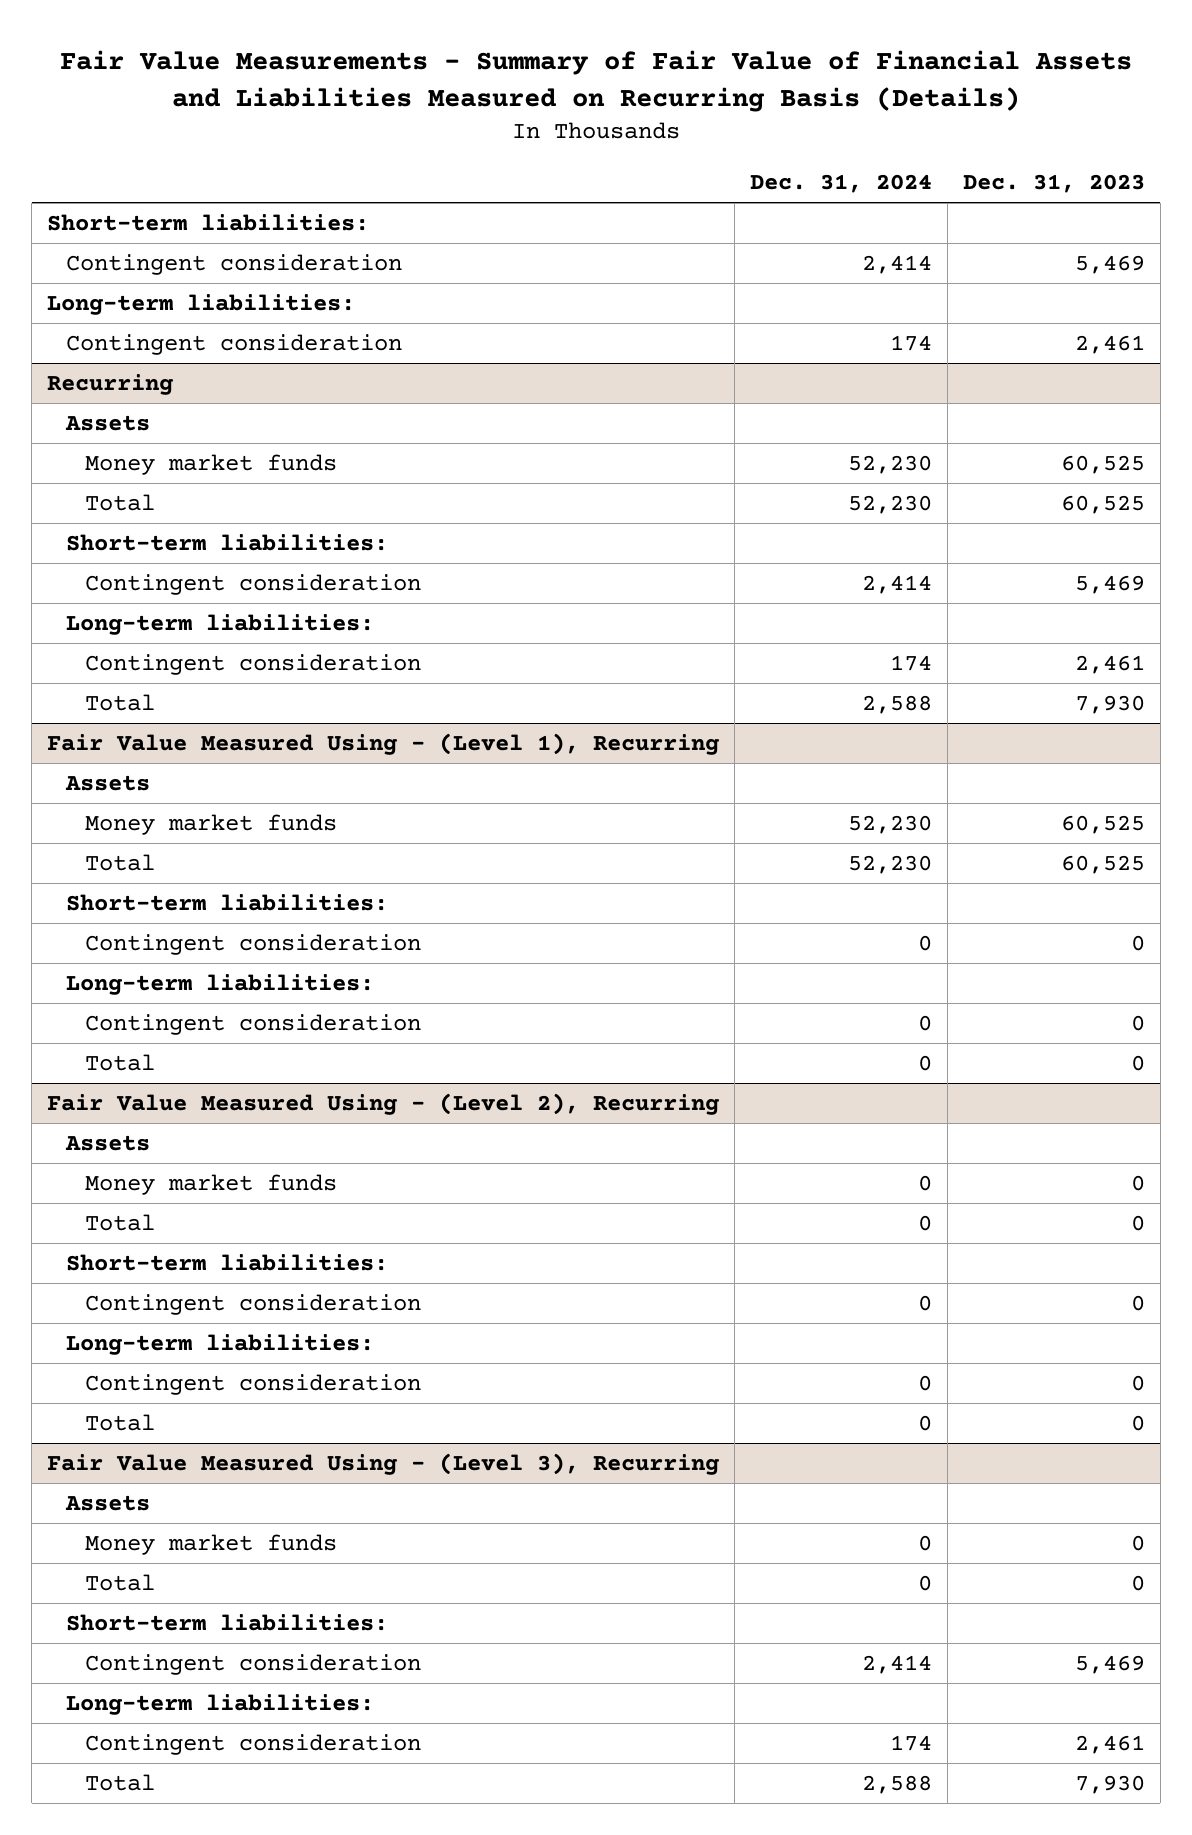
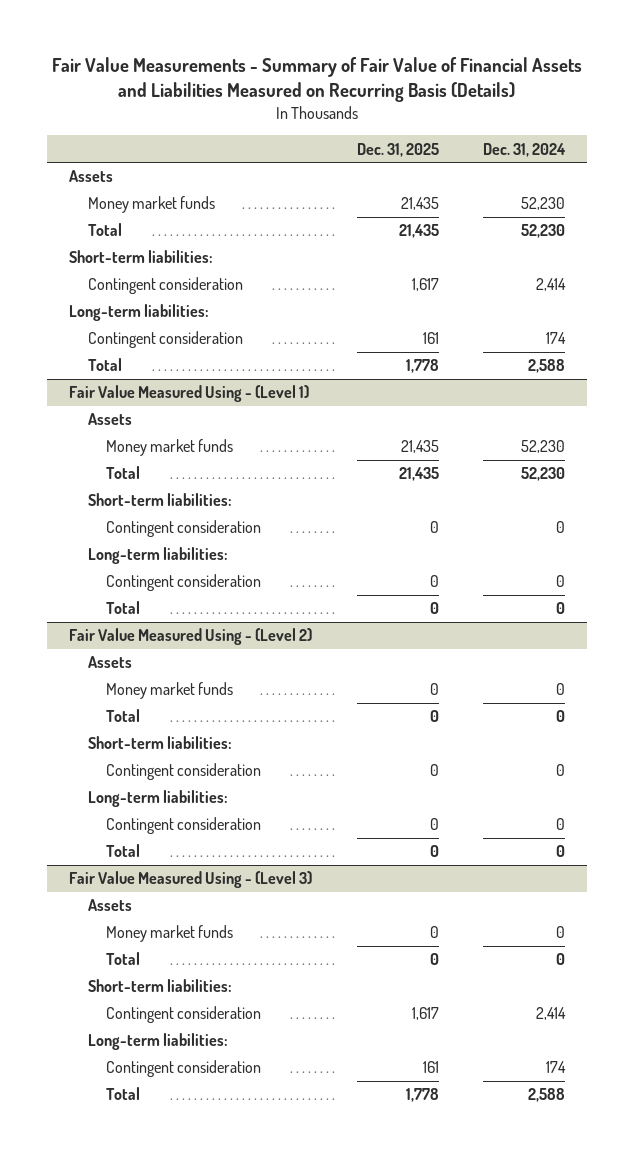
[963,174,1146,194] Dec. 31, 2023 -> none
none -> [356,142,439,157] Dec. 31, 2025
[47,213,370,231] Short-term liabilities: -> none
[65,253,402,275] Contingent consideration -> none
[47,293,356,315] Long-term liabilities: -> none
[65,333,402,355] Contingent consideration -> none
[47,373,174,395] Recurring -> none
[47,732,720,755] Fair Value Measured Using - (Level 1), Recurring -> [69,385,310,403] Fair Value Measured Using - (Level 1)
[47,1092,720,1115] Fair Value Measured Using - (Level 2), Recurring -> [69,628,313,646] Fair Value Measured Using - (Level 2)
[47,1452,720,1475] Fair Value Measured Using - (Level 3), Recurring -> [69,871,313,889] Fair Value Measured Using - (Level 3)

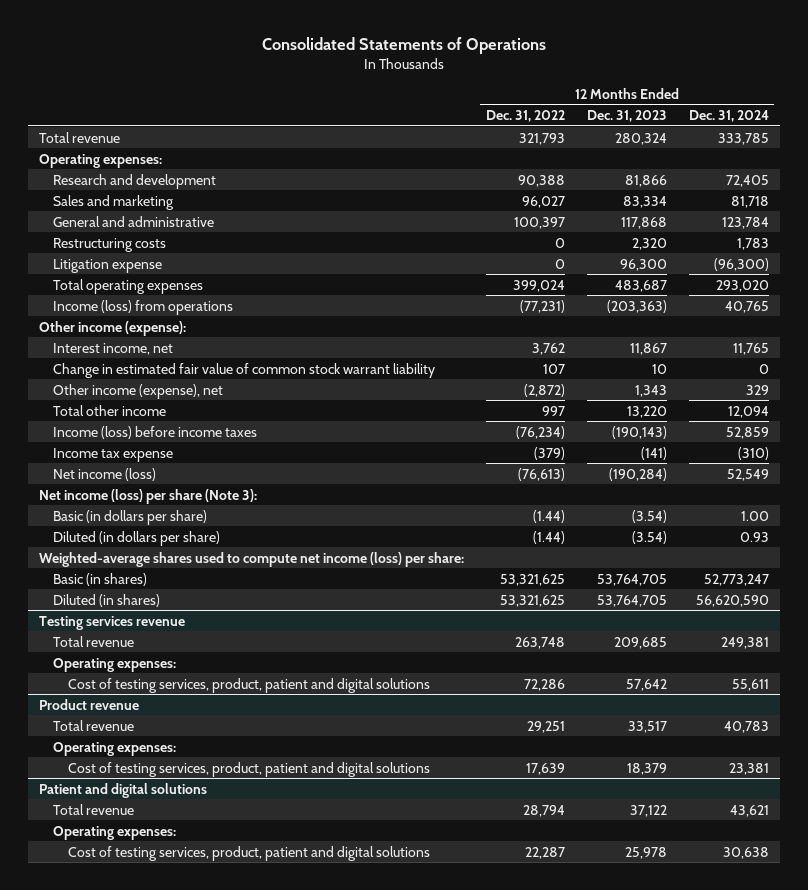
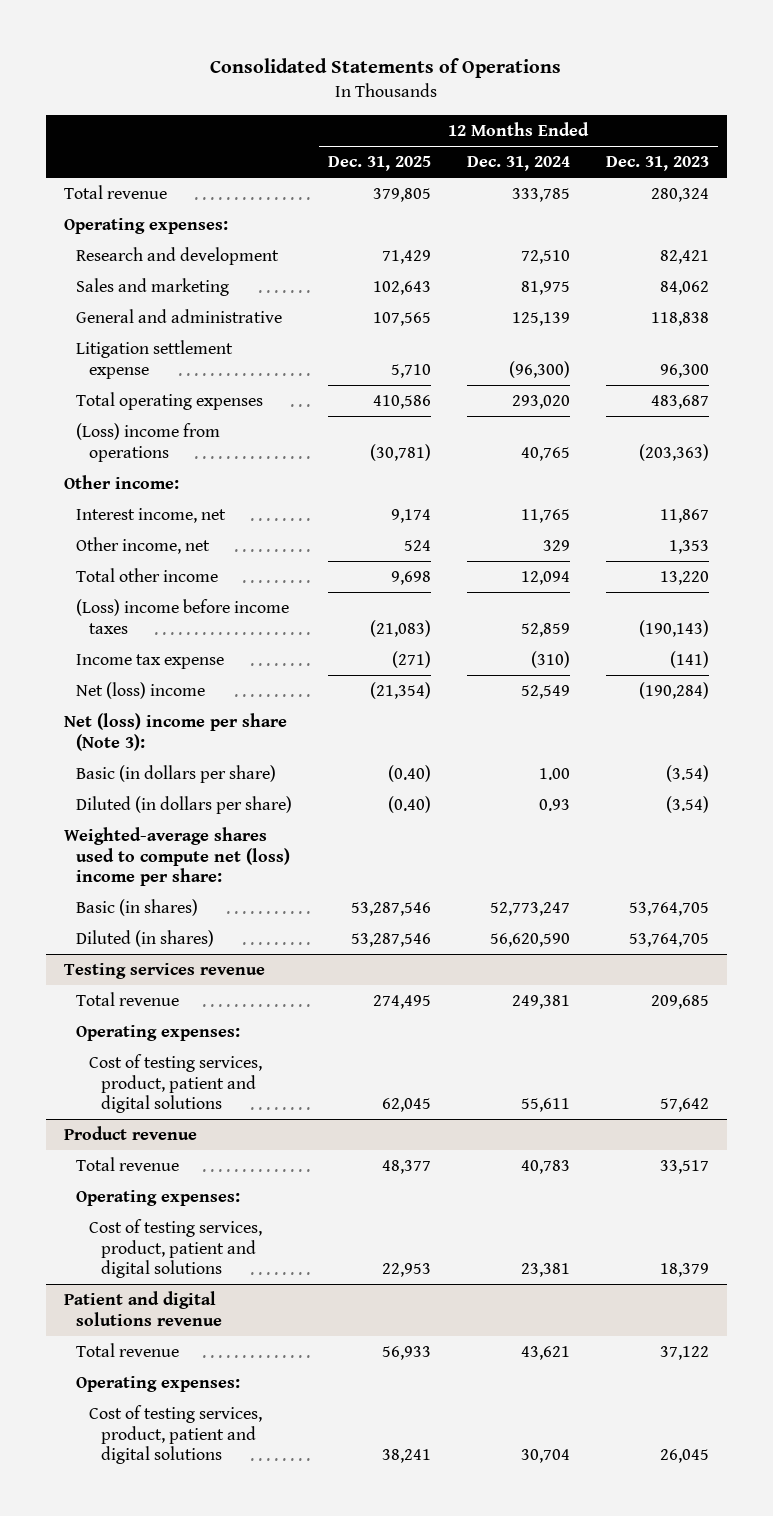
[485,110,565,123] Dec. 31, 2022 -> none
none -> [328,156,432,172] Dec. 31, 2025
[53,237,167,252] Restructuring costs -> none
[624,174,667,187] 81,866 -> [659,250,709,265] 82,421
[725,174,769,187] 72,405 -> [520,250,570,265] 72,510
[622,195,667,208] 83,334 -> [659,281,709,296] 84,062
[730,195,769,208] 81,718 -> [520,281,570,296] 81,975
[620,216,667,229] 117,868 -> [650,312,709,327] 118,838
[721,216,769,229] 123,784 -> [511,312,570,327] 125,139
[53,258,163,273] Litigation expense -> [76,340,234,379] Litigation settlement expense
[53,299,234,315] Income (loss) from operations -> [76,423,221,462] (Loss) income from operations
[38,320,186,336] Other income (expense): -> [63,475,179,490] Other income:
[53,362,436,378] Change in estimated fair value of common stock warrant liability -> none
[53,383,224,399] Other income (expense), net -> [76,537,211,555] Other income, net
[634,384,667,397] 1,343 -> [668,540,709,555] 1,353
[53,425,258,439] Income (loss) before income taxes -> [76,599,290,634] (Loss) income before income taxes
[53,467,157,481] Net income (loss) -> [76,682,206,700] Net (loss) income
[38,488,257,504] Net income (loss) per share (Note 3): -> [63,713,287,751] Net (loss) income per share (Note 3):
[38,551,464,567] Weighted-average shares used to compute net income (loss) per share: -> [63,827,291,887] Weighted-average shares used to compute net (loss) income per share:
[38,782,207,798] Patient and digital solutions -> [63,1291,223,1326] Patient and digital solutions revenue
[624,846,667,859] 25,978 -> [659,1449,709,1464] 26,045
[722,846,769,859] 30,638 -> [520,1449,570,1464] 30,704

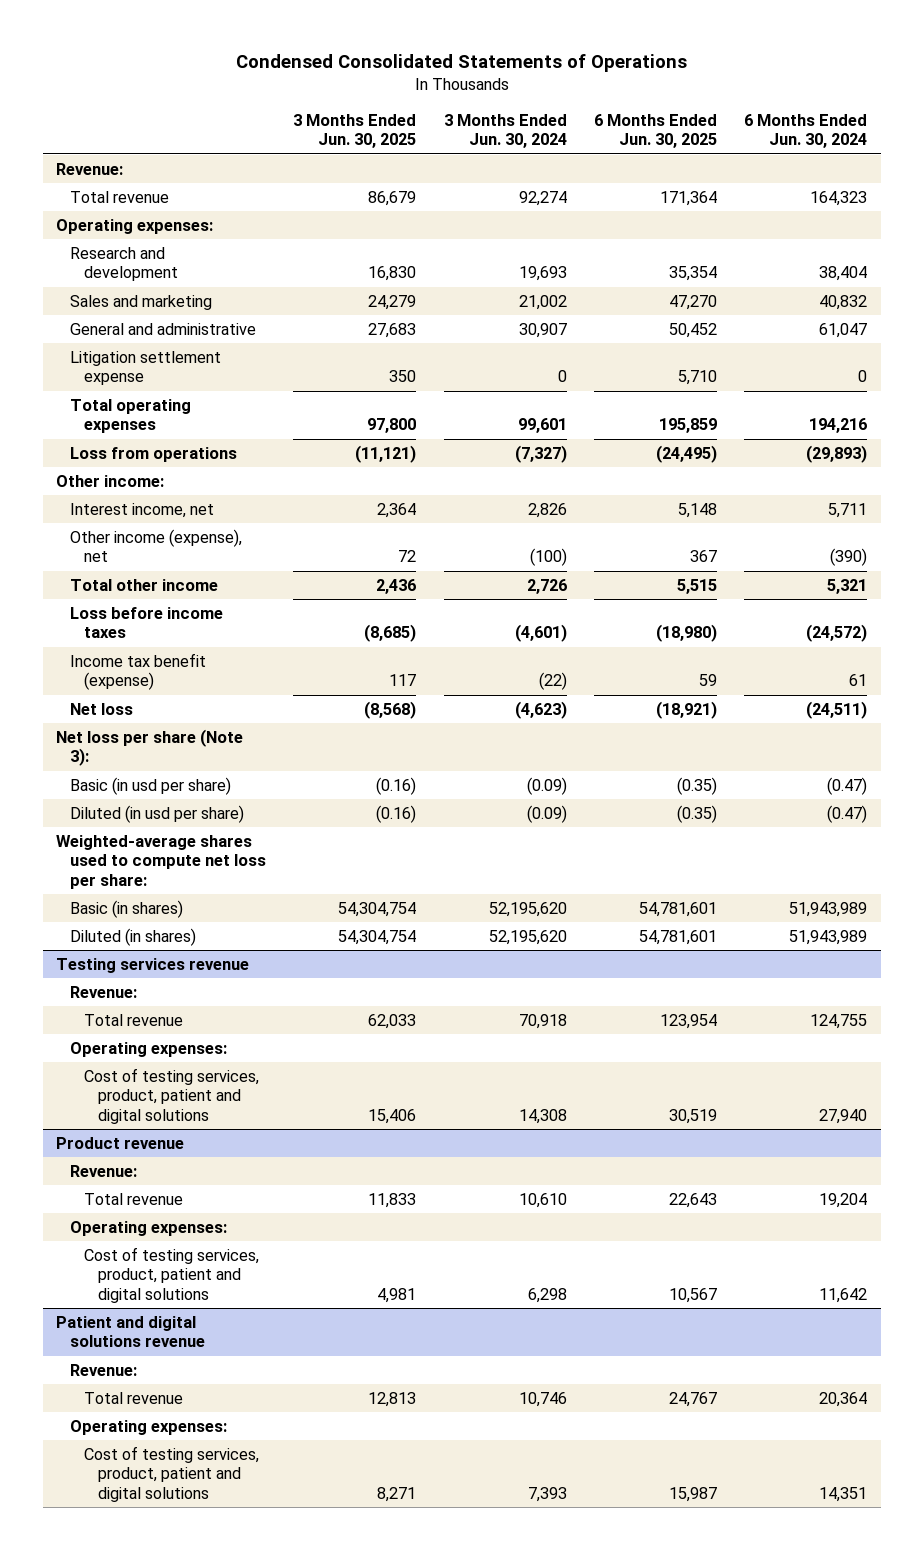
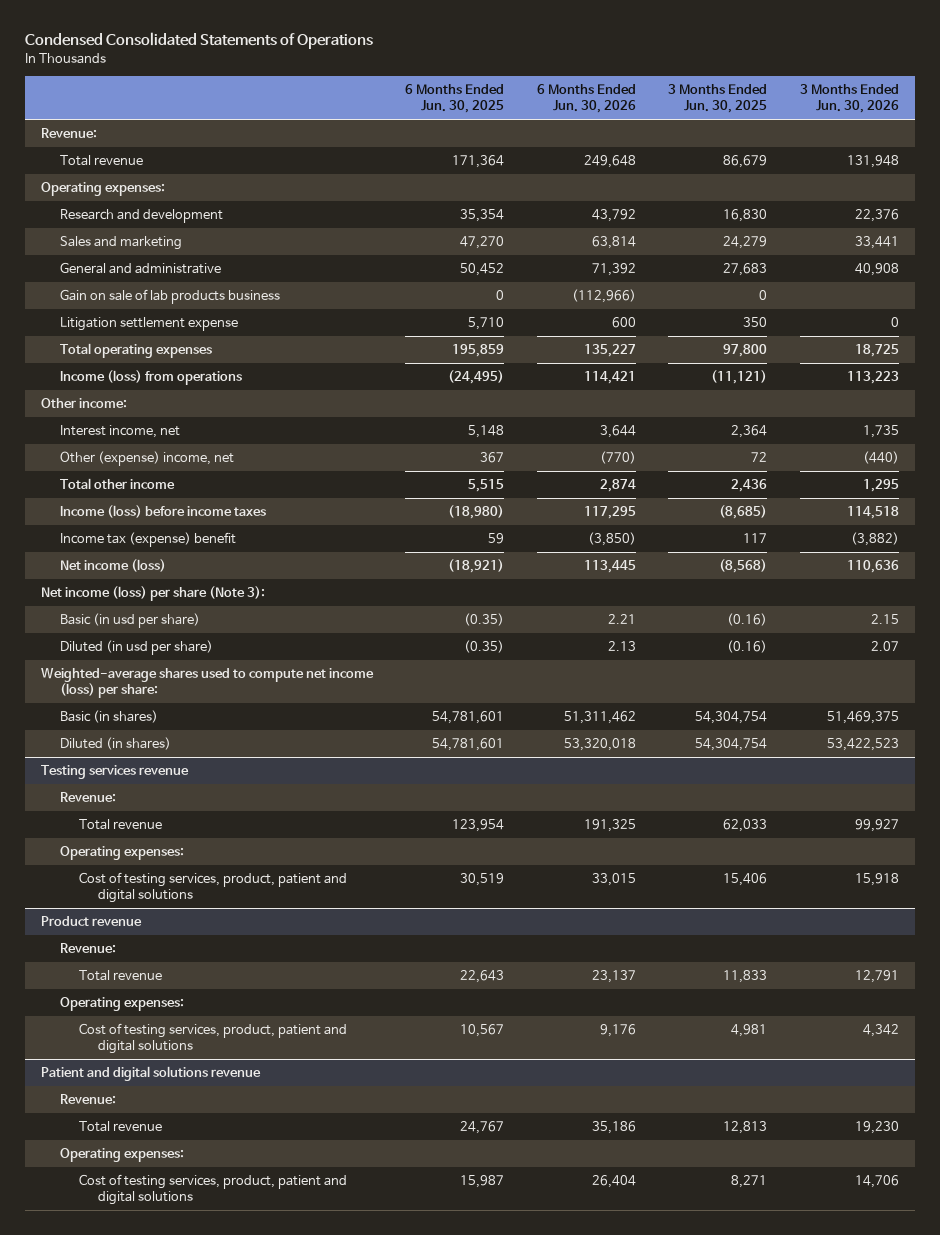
[443,113,567,149] 3 Months Ended Jun. 30, 2024 -> none
[744,113,868,149] 6 Months Ended Jun. 30, 2024 -> none
none -> [536,84,636,114] 6 Months Ended Jun. 30, 2026
none -> [799,84,899,114] 3 Months Ended Jun. 30, 2026
none -> [60,289,281,305] Gain on sale of lab products business
[70,446,238,462] Loss from operations -> [60,370,243,386] Income (loss) from operations
[70,528,243,563] Other income (expense), net -> [60,451,235,467] Other (expense) income, net
[70,606,224,639] Loss before income taxes -> [60,505,267,519] Income (loss) before income taxes
[70,652,207,691] Income tax benefit (expense) -> [60,532,237,548] Income tax (expense) benefit
[70,702,134,715] Net loss -> [60,559,167,573] Net income (loss)
[56,728,244,767] Net loss per share (Note 3): -> [41,586,266,602] Net income (loss) per share (Note 3):
[56,834,267,889] Weighted-average shares used to compute net loss per share: -> [41,668,375,699] Weighted-average shares used to compute net income (loss) per share:

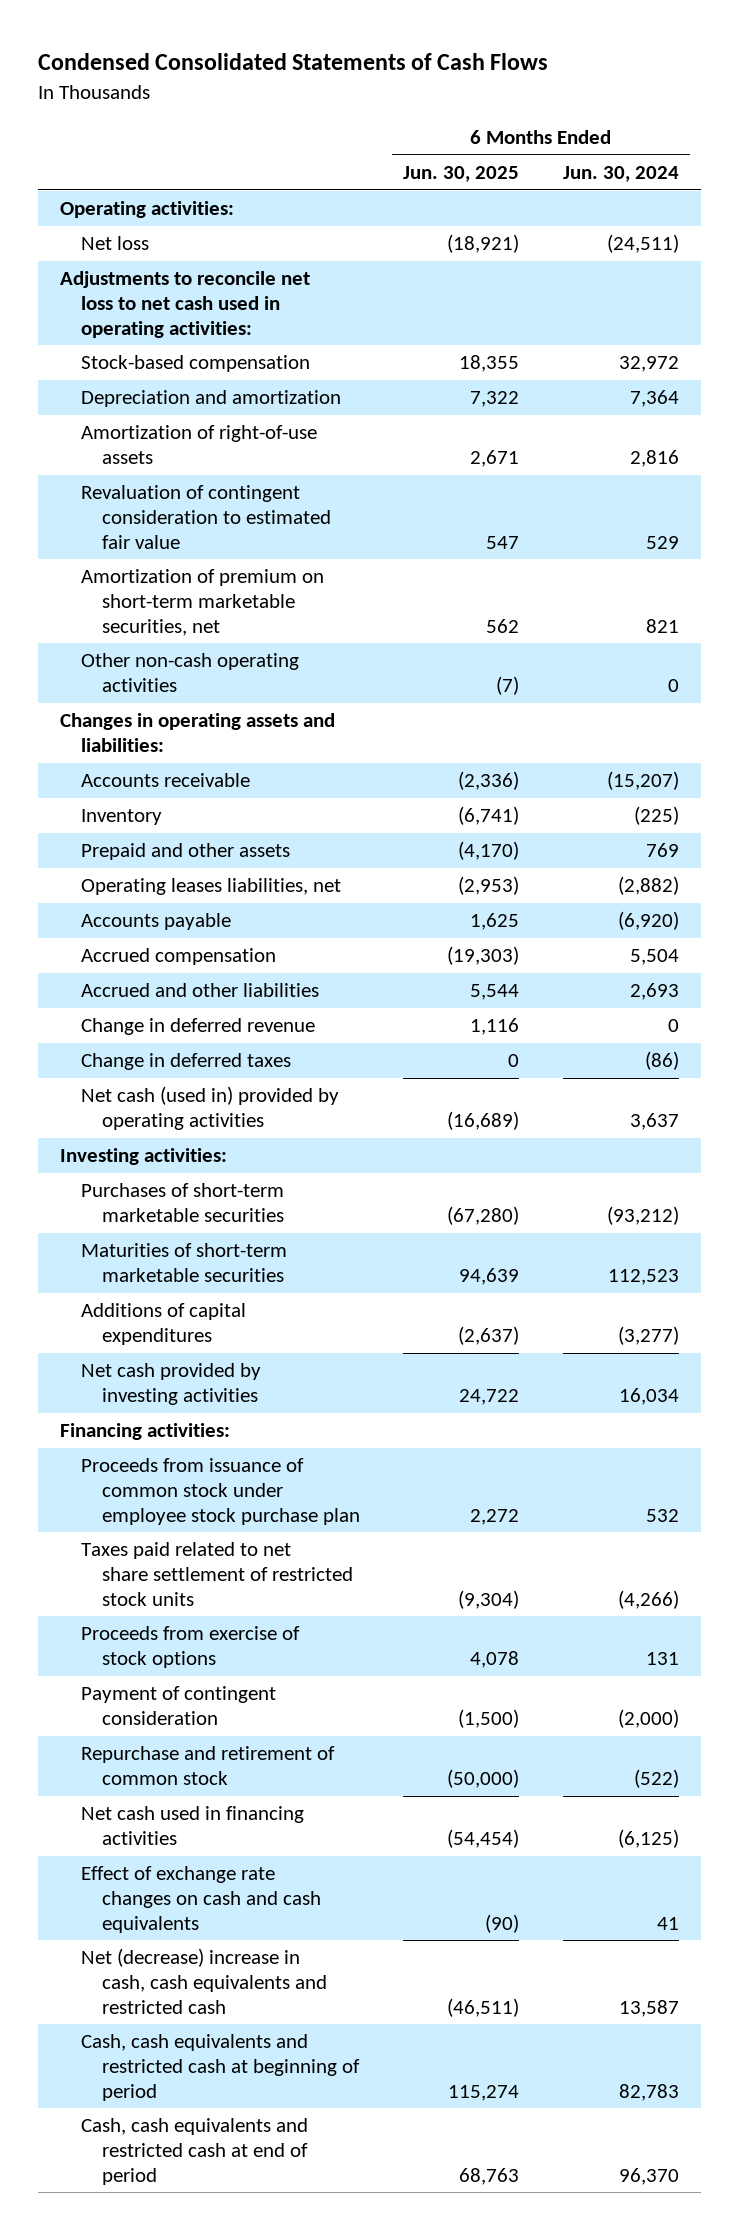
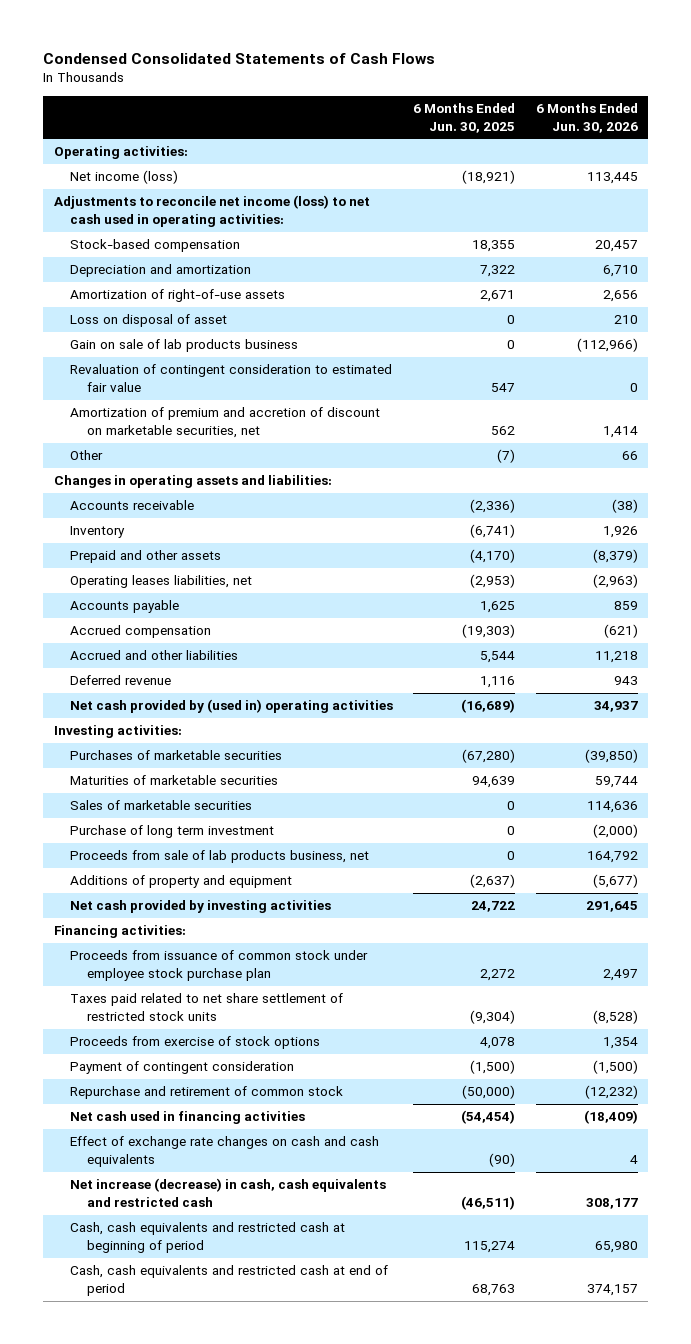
[563,165,680,182] Jun. 30, 2024 -> none
none -> [535,103,638,133] 6 Months Ended Jun. 30, 2026
[80,236,149,251] Net loss -> [70,170,179,185] Net income (loss)
[59,271,310,338] Adjustments to reconcile net loss to net cash used in operating activities: -> [53,195,370,227] Adjustments to reconcile net income (loss) to net cash used in operating activities:
none -> [70,314,228,328] Loss on disposal of asset
none -> [70,339,299,353] Gain on sale of lab products business
[80,569,324,636] Amortization of premium on short-term marketable securities, net -> [70,407,381,438] Amortization of premium and accretion of discount on marketable securities, net
[80,653,299,692] Other non-cash operating activities -> [70,450,104,461] Other
[80,1053,291,1071] Change in deferred taxes -> none
[80,1018,315,1036] Change in deferred revenue -> [70,675,172,686] Deferred revenue
[80,1086,339,1130] Net cash (used in) provided by operating activities -> [70,699,394,714] Net cash provided by (used in) operating activities
[80,1183,284,1222] Purchases of short-term marketable securities -> [70,750,283,761] Purchases of marketable securities
[80,1243,287,1282] Maturities of short-term marketable securities -> [70,775,279,786] Maturities of marketable securities
none -> [70,800,253,811] Sales of marketable securities
none -> [70,825,275,839] Purchase of long term investment
none -> [70,850,370,864] Proceeds from sale of lab products business, net
[80,1303,246,1345] Additions of capital expenditures -> [70,875,293,889] Additions of property and equipment
[80,1948,327,2014] Net (decrease) increase in cash, cash equivalents and restricted cash -> [70,1178,387,1207] Net increase (decrease) in cash, cash equivalents and restricted cash

